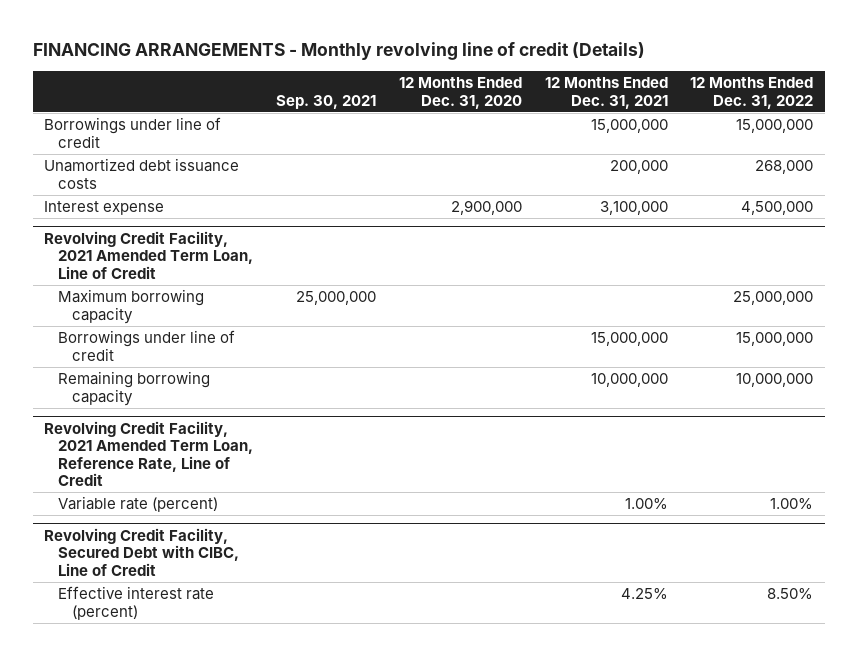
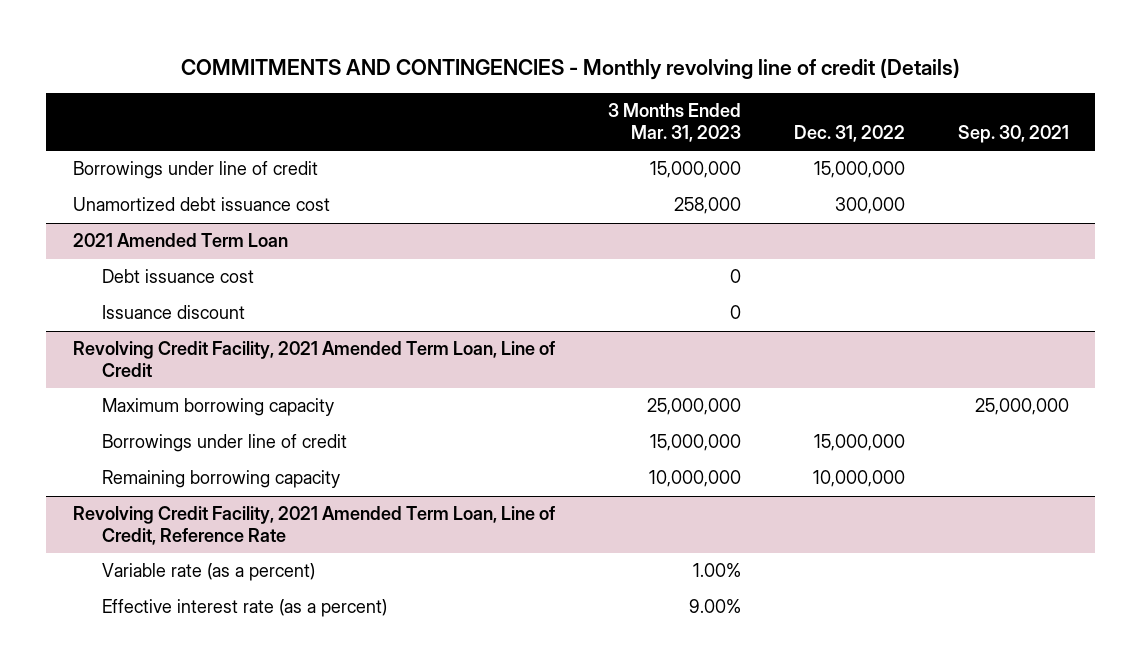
[32,42,645,61] FINANCING ARRANGEMENTS - Monthly revolving line of credit (Details) -> [180,57,960,80] COMMITMENTS AND CONTINGENCIES - Monthly revolving line of credit (Details)
[398,77,522,109] 12 Months Ended Dec. 31, 2020 -> none
[544,77,668,109] 12 Months Ended Dec. 31, 2021 -> none
[690,77,814,109] 12 Months Ended Dec. 31, 2022 -> none
none -> [607,103,741,142] 3 Months Ended Mar. 31, 2023
none -> [793,124,905,142] Dec. 31, 2022
[44,201,165,216] Interest expense -> none
[44,158,240,189] Unamortized debt issuance costs -> [72,197,330,212] Unamortized debt issuance cost
none -> [72,233,288,248] 2021 Amended Term Loan
none -> [101,269,254,284] Debt issuance cost
none -> [101,305,245,320] Issuance discount
[44,527,240,576] Revolving Credit Facility, Secured Debt with CIBC, Line of Credit -> none
[58,586,215,620] Effective interest rate (percent) -> none
[44,420,254,487] Revolving Credit Facility, 2021 Amended Term Loan, Reference Rate, Line of Credit -> [72,506,555,546] Revolving Credit Facility, 2021 Amended Term Loan, Line of Credit, Reference Rate
[58,496,219,513] Variable rate (percent) -> [101,563,315,582] Variable rate (as a percent)
none -> [101,599,387,618] Effective interest rate (as a percent)

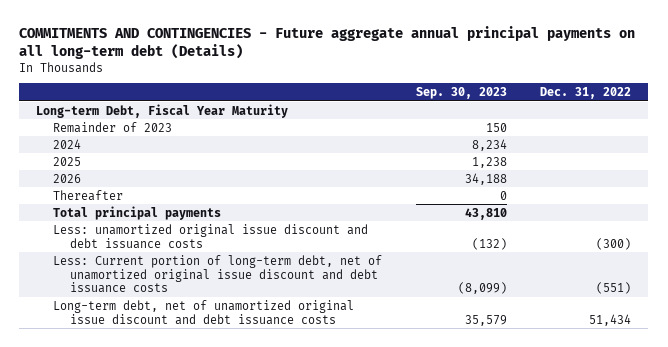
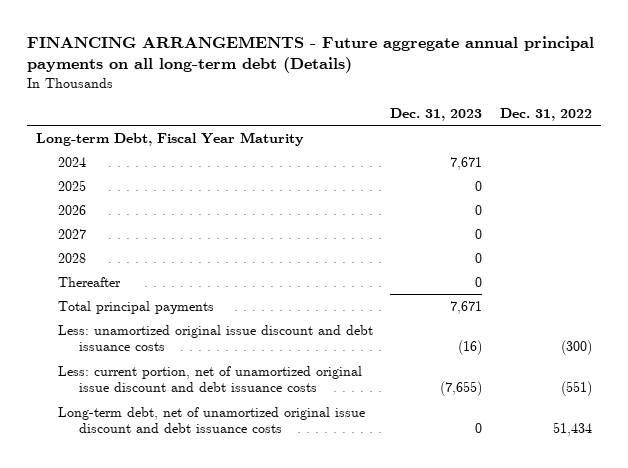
[19,25,636,59] COMMITMENTS AND CONTINGENCIES - Future aggregate annual principal payments on all long-term debt (Details) -> [26,36,594,74] FINANCING ARRANGEMENTS - Future aggregate annual principal payments on all long-term debt (Details)
[415,87,507,100] Sep. 30, 2023 -> none
none -> [390,108,483,122] Dec. 31, 2023
[53,121,173,133] Remainder of 2023 -> none
none -> [57,228,86,239] 2027
none -> [57,252,86,263] 2028
[53,254,383,294] Less: Current portion of long-term debt, net of unamortized original issue discount and debt issuance costs -> [57,365,362,393] Less: current portion, net of unamortized original issue discount and debt issuance costs

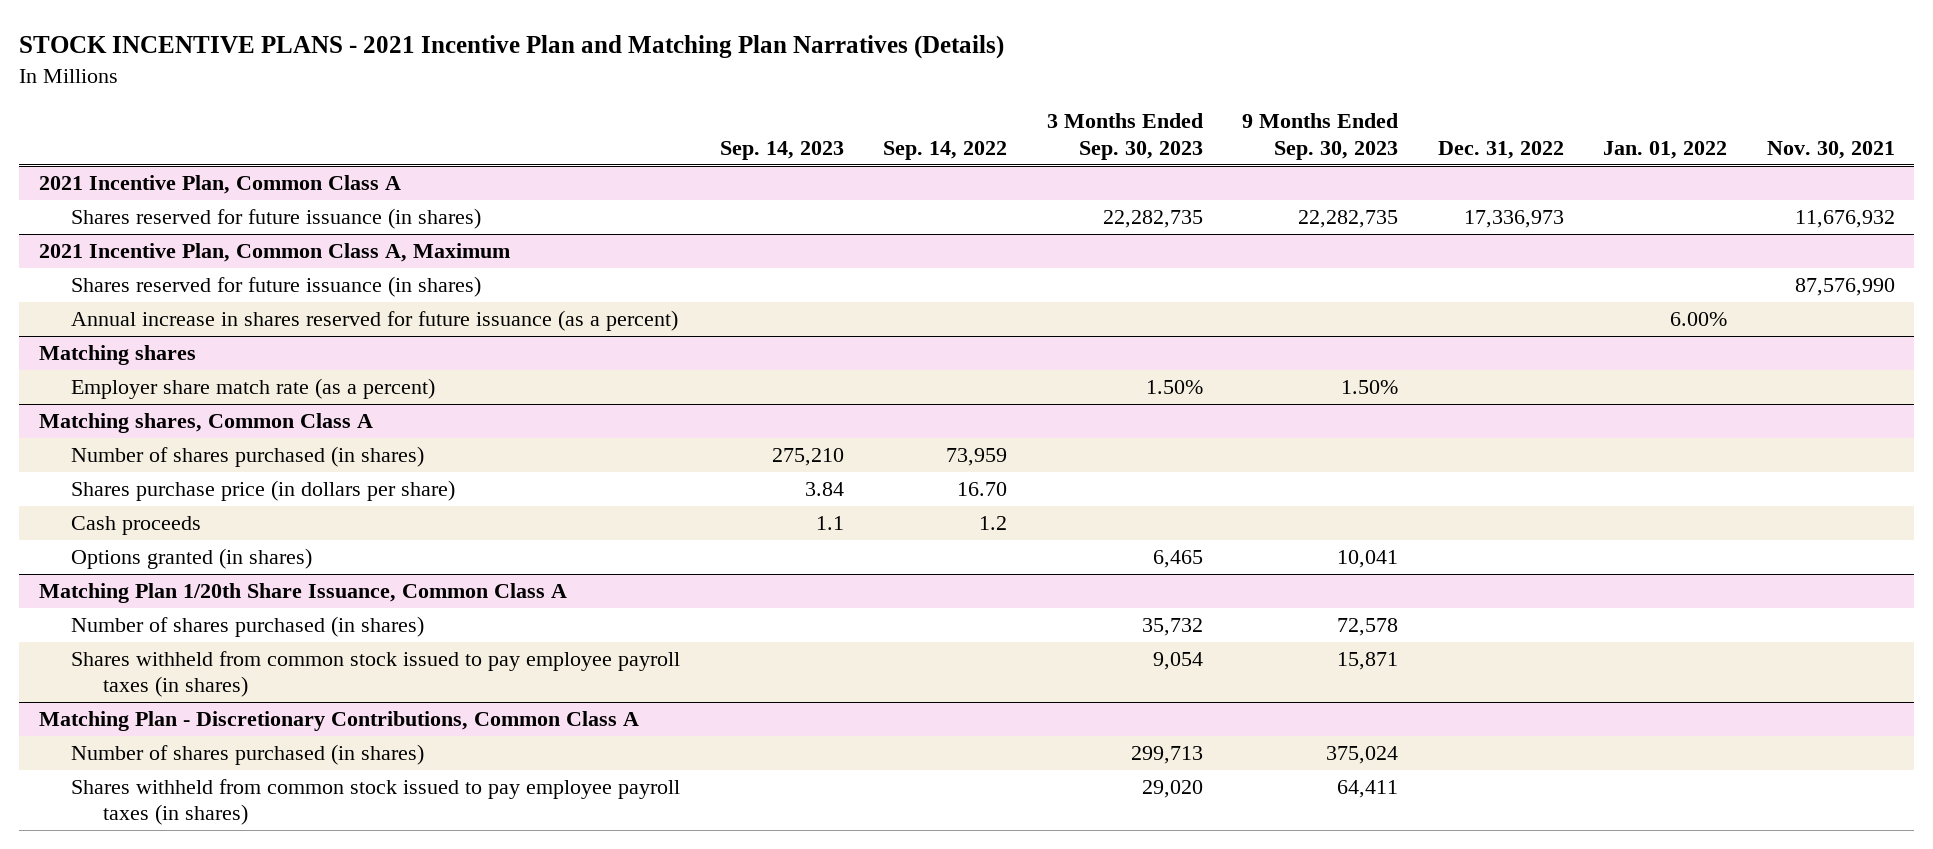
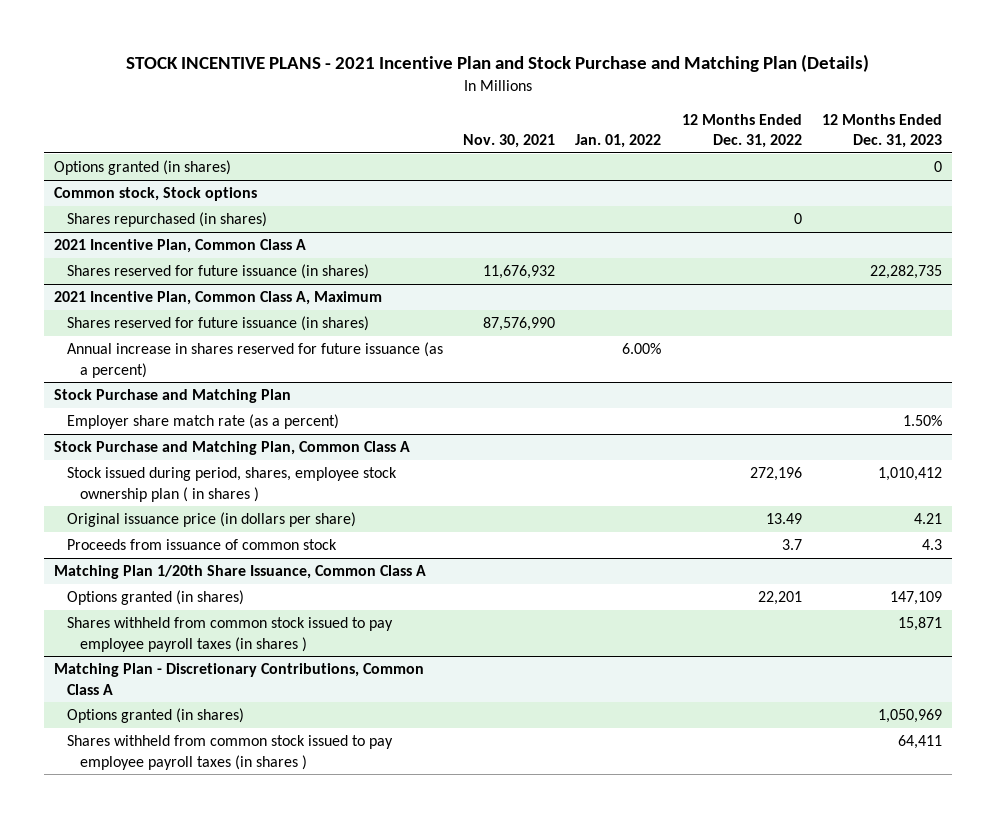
[19,35,1005,60] STOCK INCENTIVE PLANS - 2021 Incentive Plan and Matching Plan Narratives (Details) -> [126,53,870,72] STOCK INCENTIVE PLANS - 2021 Incentive Plan and Stock Purchase and Matching Plan (Details)
[719,140,844,160] Sep. 14, 2023 -> none
[883,140,1008,160] Sep. 14, 2022 -> none
[1046,113,1203,160] 3 Months Ended Sep. 30, 2023 -> none
[1242,113,1399,160] 9 Months Ended Sep. 30, 2023 -> none
[1437,140,1564,159] Dec. 31, 2022 -> none
none -> [681,113,802,149] 12 Months Ended Dec. 31, 2022
none -> [821,113,942,149] 12 Months Ended Dec. 31, 2023
none -> [54,160,232,176] Options granted (in shares)
none -> [54,187,258,202] Common stock, Stock options
none -> [66,212,267,228] Shares repurchased (in shares)
[38,344,196,365] Matching shares -> none
[71,377,436,399] Employer share match rate (as a percent) -> none
[38,412,373,433] Matching shares, Common Class A -> none
[71,445,425,467] Number of shares purchased (in shares) -> none
[71,479,456,501] Shares purchase price (in dollars per share) -> none
[71,515,202,535] Cash proceeds -> none
[71,547,313,569] Options granted (in shares) -> none
none -> [54,389,292,404] Stock Purchase and Matching Plan
none -> [66,414,339,430] Employer share match rate (as a percent)
none -> [54,441,411,456] Stock Purchase and Matching Plan, Common Class A
none -> [66,467,397,502] Stock issued during period, shares, employee stock ownership plan ( in shares )
none -> [66,512,356,528] Original issuance price (in dollars per share)
none -> [66,539,337,551] Proceeds from issuance of common stock
[71,615,425,637] Number of shares purchased (in shares) -> none
none -> [66,590,244,606] Options granted (in shares)
[71,650,681,698] Shares withheld from common stock issued to pay employee payroll taxes (in shares) -> [66,617,393,652] Shares withheld from common stock issued to pay employee payroll taxes (in shares )
[71,743,425,765] Number of shares purchased (in shares) -> none
none -> [66,708,244,724] Options granted (in shares)
[71,778,681,826] Shares withheld from common stock issued to pay employee payroll taxes (in shares) -> [66,735,393,770] Shares withheld from common stock issued to pay employee payroll taxes (in shares )

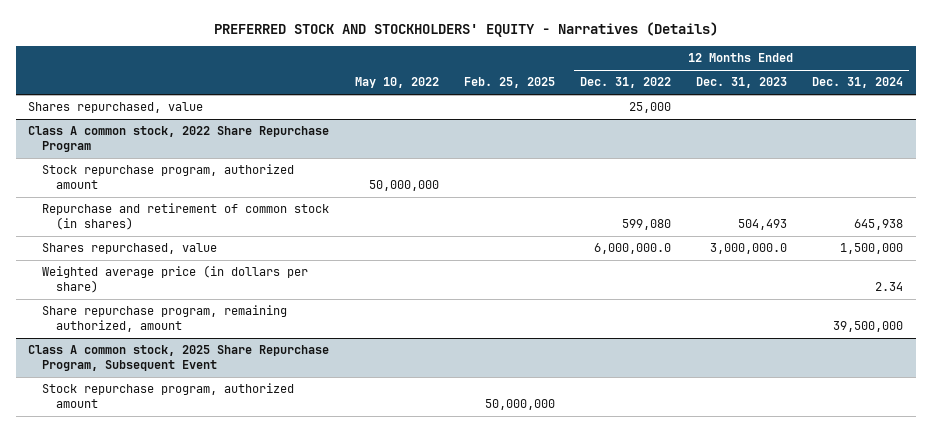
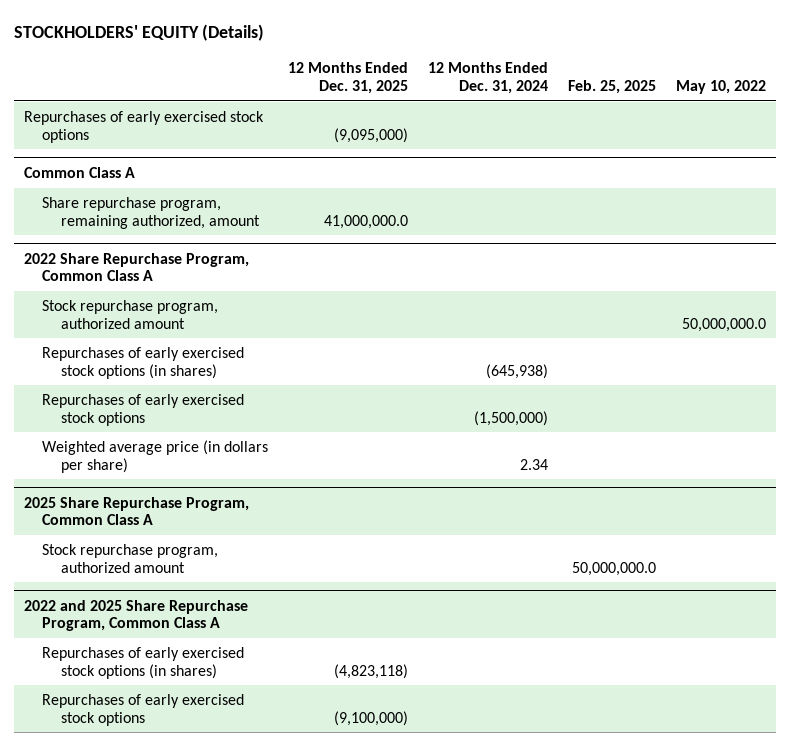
[213,22,718,38] PREFERRED STOCK AND STOCKHOLDERS' EQUITY - Narratives (Details) -> [14,23,265,41] STOCKHOLDERS' EQUITY (Details)
[579,77,671,89] Dec. 31, 2022 -> none
[695,77,787,89] Dec. 31, 2023 -> none
none -> [288,62,409,94] 12 Months Ended Dec. 31, 2025
[42,203,330,231] Repurchase and retirement of common stock (in shares) -> none
[42,243,218,255] Shares repurchased, value -> none
[28,102,204,114] Shares repurchased, value -> [23,110,264,143] Repurchases of early exercised stock options
none -> [23,166,135,178] Common Class A
none -> [42,196,261,229] Share repurchase program, remaining authorized, amount
[28,126,330,153] Class A common stock, 2022 Share Repurchase Program -> [23,252,249,282] 2022 Share Repurchase Program, Common Class A
[368,180,439,192] 50,000,000 -> [681,317,766,332] 50,000,000.0
none -> [42,346,245,379] Repurchases of early exercised stock options (in shares)
none -> [42,393,245,426] Repurchases of early exercised stock options
[42,305,288,333] Share repurchase program, remaining authorized, amount -> none
[28,345,330,372] Class A common stock, 2025 Share Repurchase Program, Subsequent Event -> [23,496,249,526] 2025 Share Repurchase Program, Common Class A
[484,399,555,411] 50,000,000 -> [571,561,656,576] 50,000,000.0
none -> [23,599,248,632] 2022 and 2025 Share Repurchase Program, Common Class A
none -> [42,646,245,679] Repurchases of early exercised stock options (in shares)
none -> [42,693,245,726] Repurchases of early exercised stock options

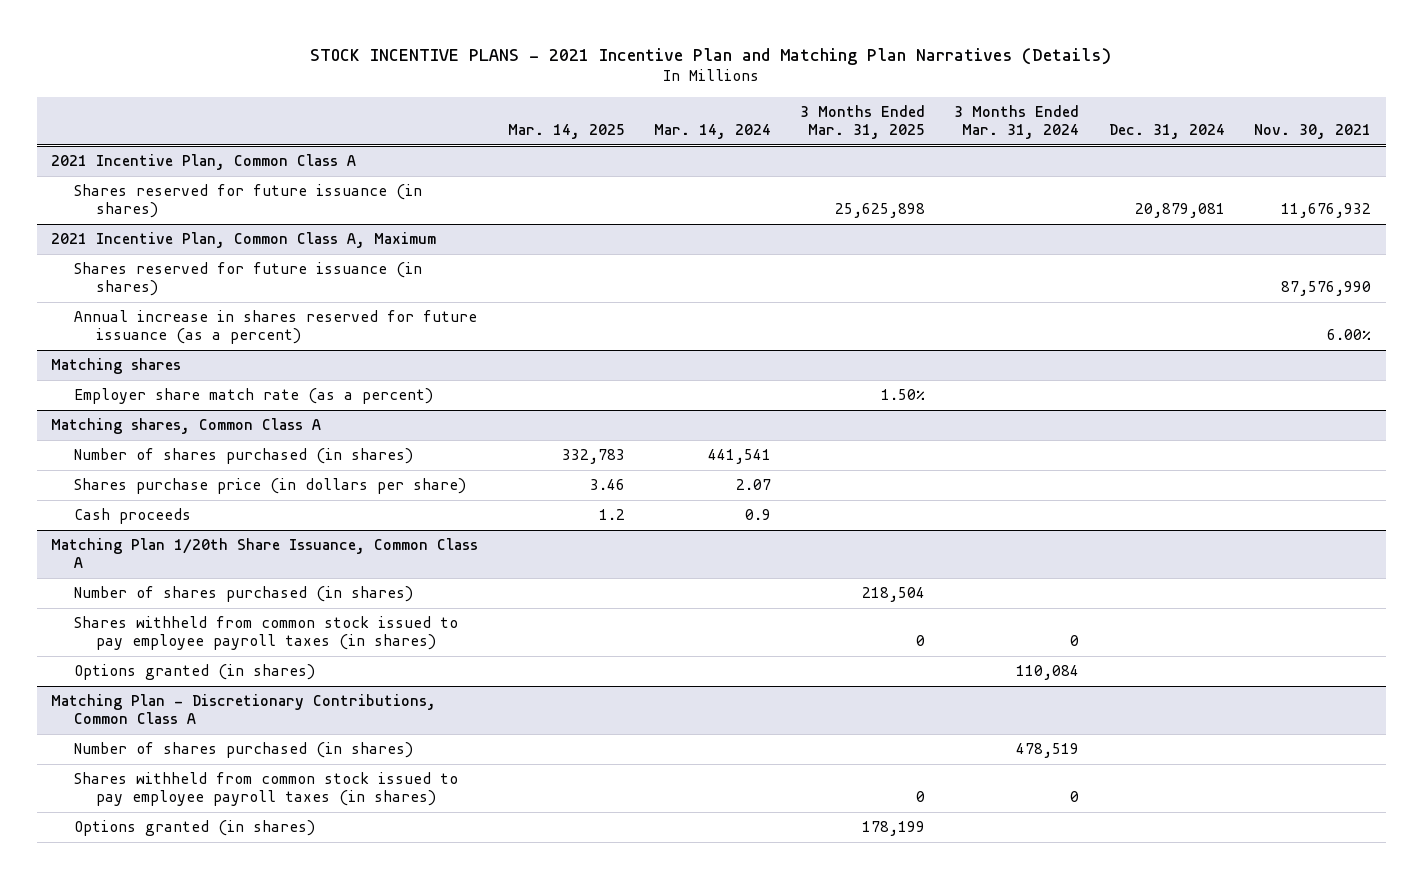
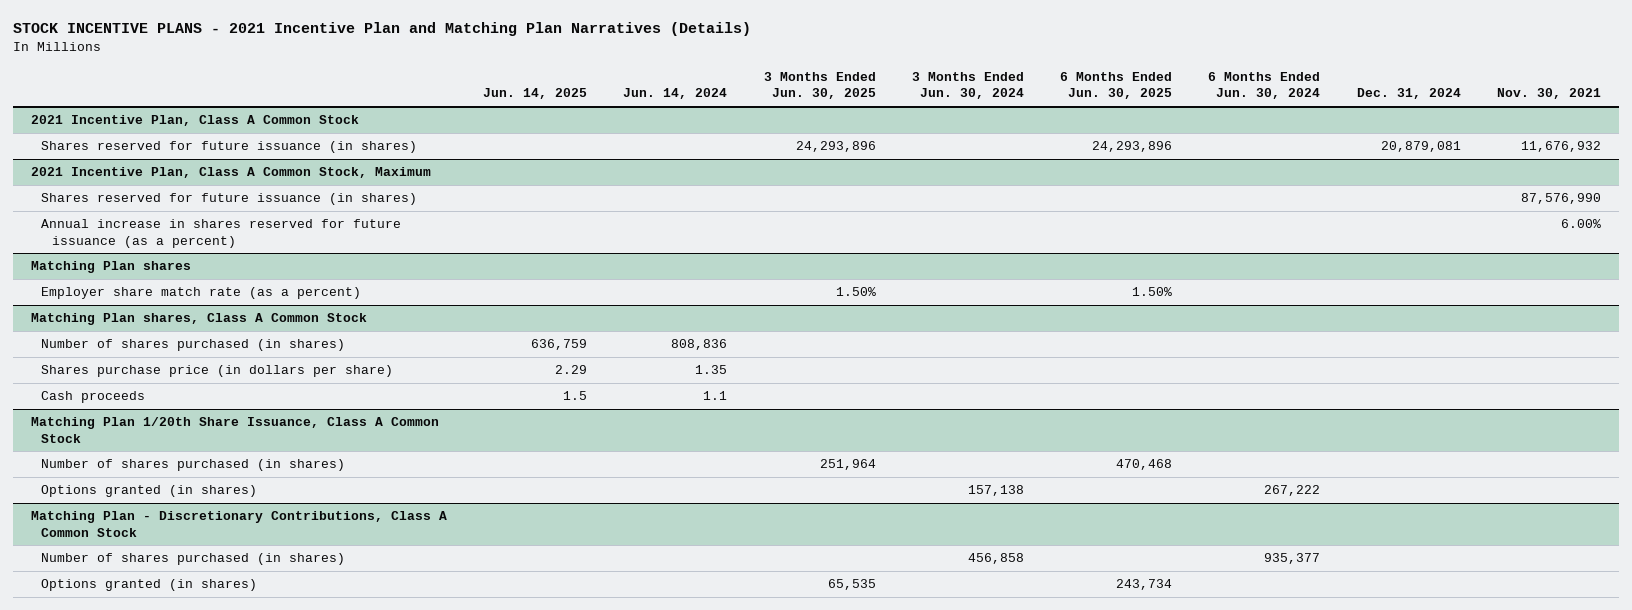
[507,124,625,140] Mar. 14, 2025 -> none
[653,124,771,140] Mar. 14, 2024 -> none
[800,104,926,140] 3 Months Ended Mar. 31, 2025 -> none
[954,104,1080,140] 3 Months Ended Mar. 31, 2024 -> none
none -> [483,88,588,100] Jun. 14, 2025
none -> [623,88,728,100] Jun. 14, 2024
none -> [763,72,876,100] 3 Months Ended Jun. 30, 2025
none -> [911,72,1024,100] 3 Months Ended Jun. 30, 2024
none -> [1060,72,1173,100] 6 Months Ended Jun. 30, 2025
none -> [1208,72,1321,100] 6 Months Ended Jun. 30, 2024
[51,154,357,171] 2021 Incentive Plan, Common Class A -> [30,115,359,127] 2021 Incentive Plan, Class A Common Stock
[51,232,437,249] 2021 Incentive Plan, Common Class A, Maximum -> [30,167,431,179] 2021 Incentive Plan, Class A Common Stock, Maximum
[51,358,182,375] Matching shares -> [30,261,191,274] Matching Plan shares
[51,418,322,435] Matching shares, Common Class A -> [30,313,367,326] Matching Plan shares, Class A Common Stock
[51,538,479,569] Matching Plan 1/20th Share Issuance, Common Class A -> [30,417,439,443] Matching Plan 1/20th Share Issuance, Class A Common Stock
[73,616,458,651] Shares withheld from common stock issued to pay employee payroll taxes (in shares) -> none
[51,694,437,725] Matching Plan - Discretionary Contributions, Common Class A -> [30,511,447,537] Matching Plan - Discretionary Contributions, Class A Common Stock
[73,772,458,807] Shares withheld from common stock issued to pay employee payroll taxes (in shares) -> none

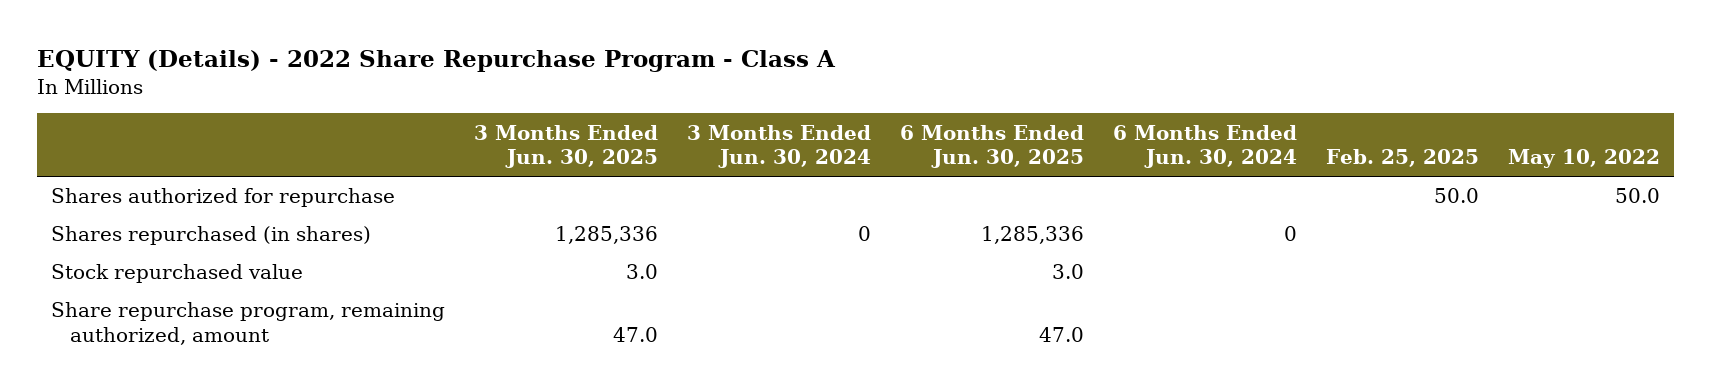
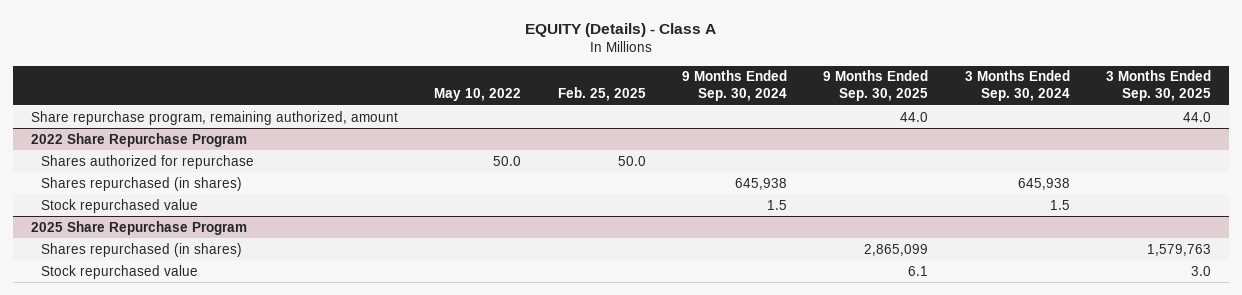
[36,50,836,73] EQUITY (Details) - 2022 Share Repurchase Program - Class A -> [524,22,716,37] EQUITY (Details) - Class A
[474,124,659,169] 3 Months Ended Jun. 30, 2025 -> none
[687,124,872,169] 3 Months Ended Jun. 30, 2024 -> none
[900,124,1085,169] 6 Months Ended Jun. 30, 2025 -> none
[1112,124,1297,169] 6 Months Ended Jun. 30, 2024 -> none
none -> [681,70,787,102] 9 Months Ended Sep. 30, 2024
none -> [823,70,929,102] 9 Months Ended Sep. 30, 2025
none -> [964,70,1070,102] 3 Months Ended Sep. 30, 2024
none -> [1106,70,1212,102] 3 Months Ended Sep. 30, 2025
[51,188,396,208] Shares authorized for repurchase -> none
[51,226,372,246] Shares repurchased (in shares) -> none
[51,264,304,284] Stock repurchased value -> none
none -> [30,132,247,147] 2022 Share Repurchase Program
none -> [41,154,255,169] Shares authorized for repurchase
none -> [41,176,243,191] Shares repurchased (in shares)
none -> [41,198,199,213] Stock repurchased value
none -> [30,220,247,235] 2025 Share Repurchase Program
none -> [41,242,243,257] Shares repurchased (in shares)
none -> [41,264,199,279] Stock repurchased value

